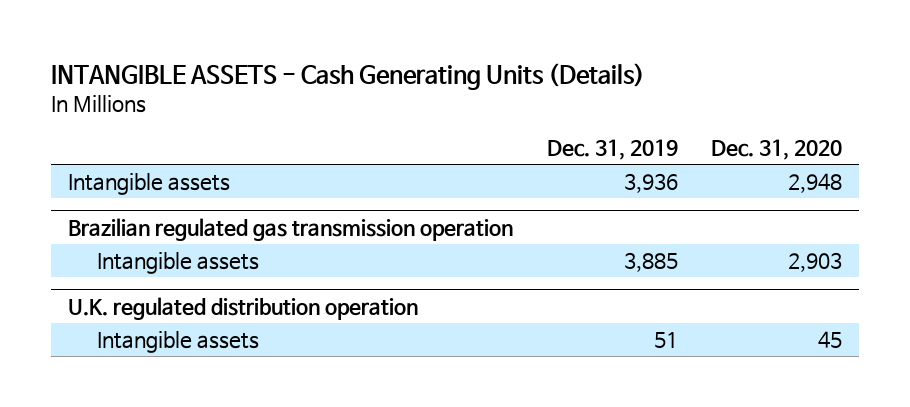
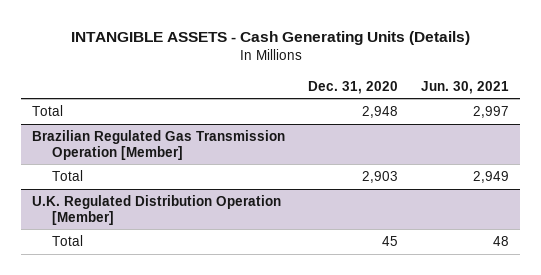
[546,139,678,161] Dec. 31, 2019 -> none
none -> [420,80,509,94] Jun. 30, 2021
[68,172,231,195] Intangible assets -> [32,104,64,116] Total
[68,217,514,241] Brazilian regulated gas transmission operation -> [32,129,286,160] Brazilian Regulated Gas Transmission Operation [Member]
[97,251,260,274] Intangible assets -> [52,169,84,181] Total
[68,296,419,320] U.K. regulated distribution operation -> [32,194,282,225] U.K. Regulated Distribution Operation [Member]
[97,330,260,353] Intangible assets -> [52,234,84,246] Total

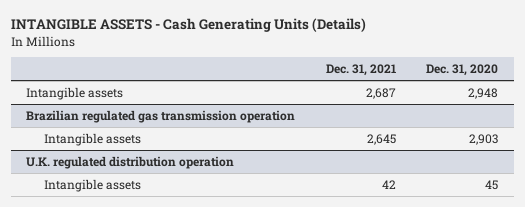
[420,80,509,94] Jun. 30, 2021 -> none
none -> [325,64,396,77] Dec. 31, 2021
[32,104,64,116] Total -> [26,86,124,100] Intangible assets
[32,129,286,160] Brazilian Regulated Gas Transmission Operation [Member] -> [26,109,296,123] Brazilian regulated gas transmission operation
[52,169,84,181] Total -> [43,132,141,146] Intangible assets
[32,194,282,225] U.K. Regulated Distribution Operation [Member] -> [26,155,235,169] U.K. regulated distribution operation
[52,234,84,246] Total -> [43,178,141,192] Intangible assets

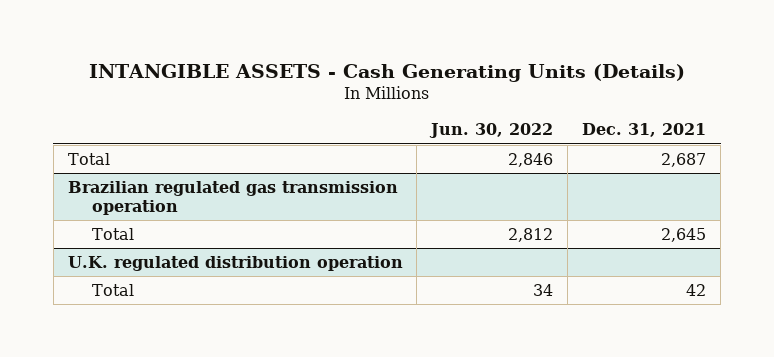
[426,64,499,77] Dec. 31, 2020 -> none
none -> [429,123,554,139] Jun. 30, 2022
[26,86,124,100] Intangible assets -> [67,153,110,166] Total
[43,132,141,146] Intangible assets -> [92,228,135,241] Total
[43,178,141,192] Intangible assets -> [92,284,135,297] Total

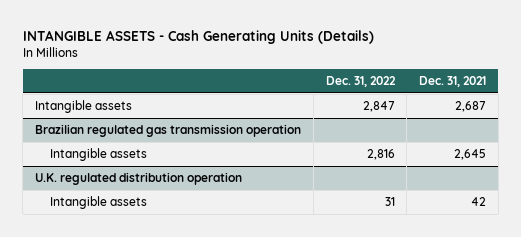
[429,123,554,139] Jun. 30, 2022 -> none
none -> [325,76,396,88] Dec. 31, 2022
[67,153,110,166] Total -> [35,100,133,114] Intangible assets
[92,228,135,241] Total -> [50,148,148,162] Intangible assets
[92,284,135,297] Total -> [50,196,148,210] Intangible assets

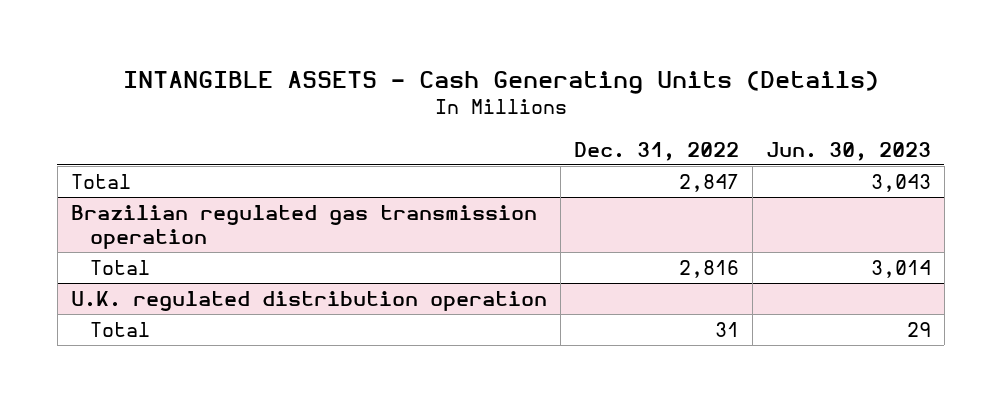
[418,76,486,88] Dec. 31, 2021 -> none
none -> [765,141,931,161] Jun. 30, 2023
[35,100,133,114] Intangible assets -> [70,174,131,190] Total
[50,148,148,162] Intangible assets -> [89,260,150,276] Total
[50,196,148,210] Intangible assets -> [89,322,150,338] Total

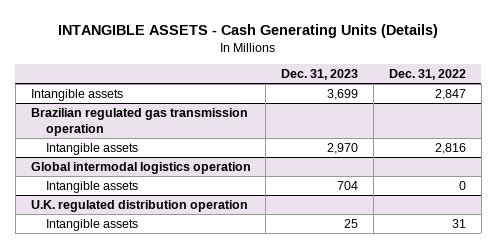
[765,141,931,161] Jun. 30, 2023 -> none
none -> [281,69,359,81] Dec. 31, 2023
[70,174,131,190] Total -> [30,88,123,101] Intangible assets
[89,260,150,276] Total -> [46,142,139,155] Intangible assets
none -> [30,161,251,174] Global intermodal logistics operation
none -> [46,180,139,193] Intangible assets
[89,322,150,338] Total -> [46,218,139,231] Intangible assets

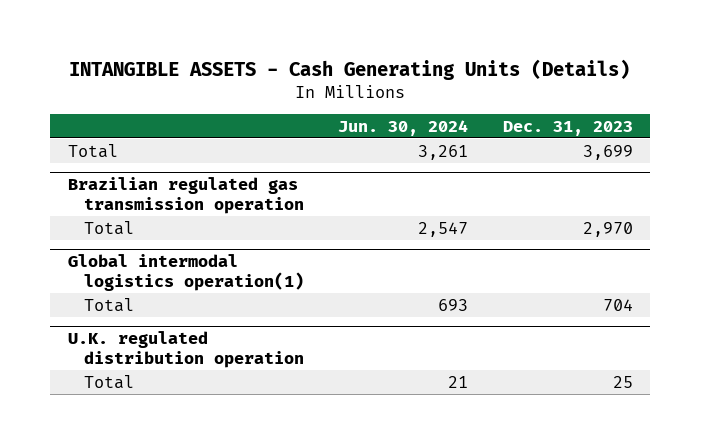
[388,69,466,81] Dec. 31, 2022 -> none
none -> [338,119,469,136] Jun. 30, 2024
[30,88,123,101] Intangible assets -> [67,143,118,158] Total
[46,142,139,155] Intangible assets -> [83,220,134,235] Total
[30,161,251,174] Global intermodal logistics operation -> [67,254,304,291] Global intermodal logistics operation(1)
[46,180,139,193] Intangible assets -> [83,297,134,312] Total
[46,218,139,231] Intangible assets -> [83,374,134,389] Total

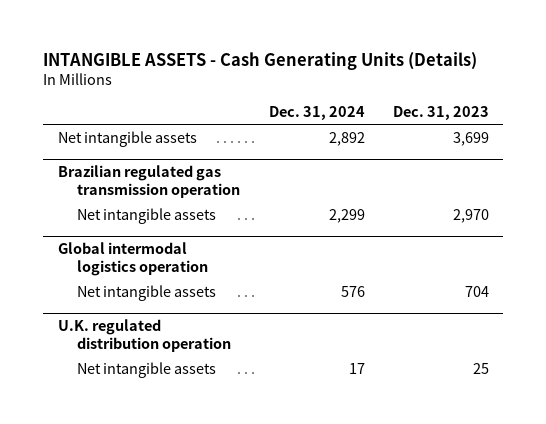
[338,119,469,136] Jun. 30, 2024 -> none
none -> [268,106,365,121] Dec. 31, 2024
[67,143,118,158] Total -> [57,130,197,147] Net intangible assets
[83,220,134,235] Total -> [77,207,217,224] Net intangible assets
[67,254,304,291] Global intermodal logistics operation(1) -> [57,241,209,276] Global intermodal logistics operation
[83,297,134,312] Total -> [77,284,217,301] Net intangible assets
[83,374,134,389] Total -> [77,361,217,378] Net intangible assets

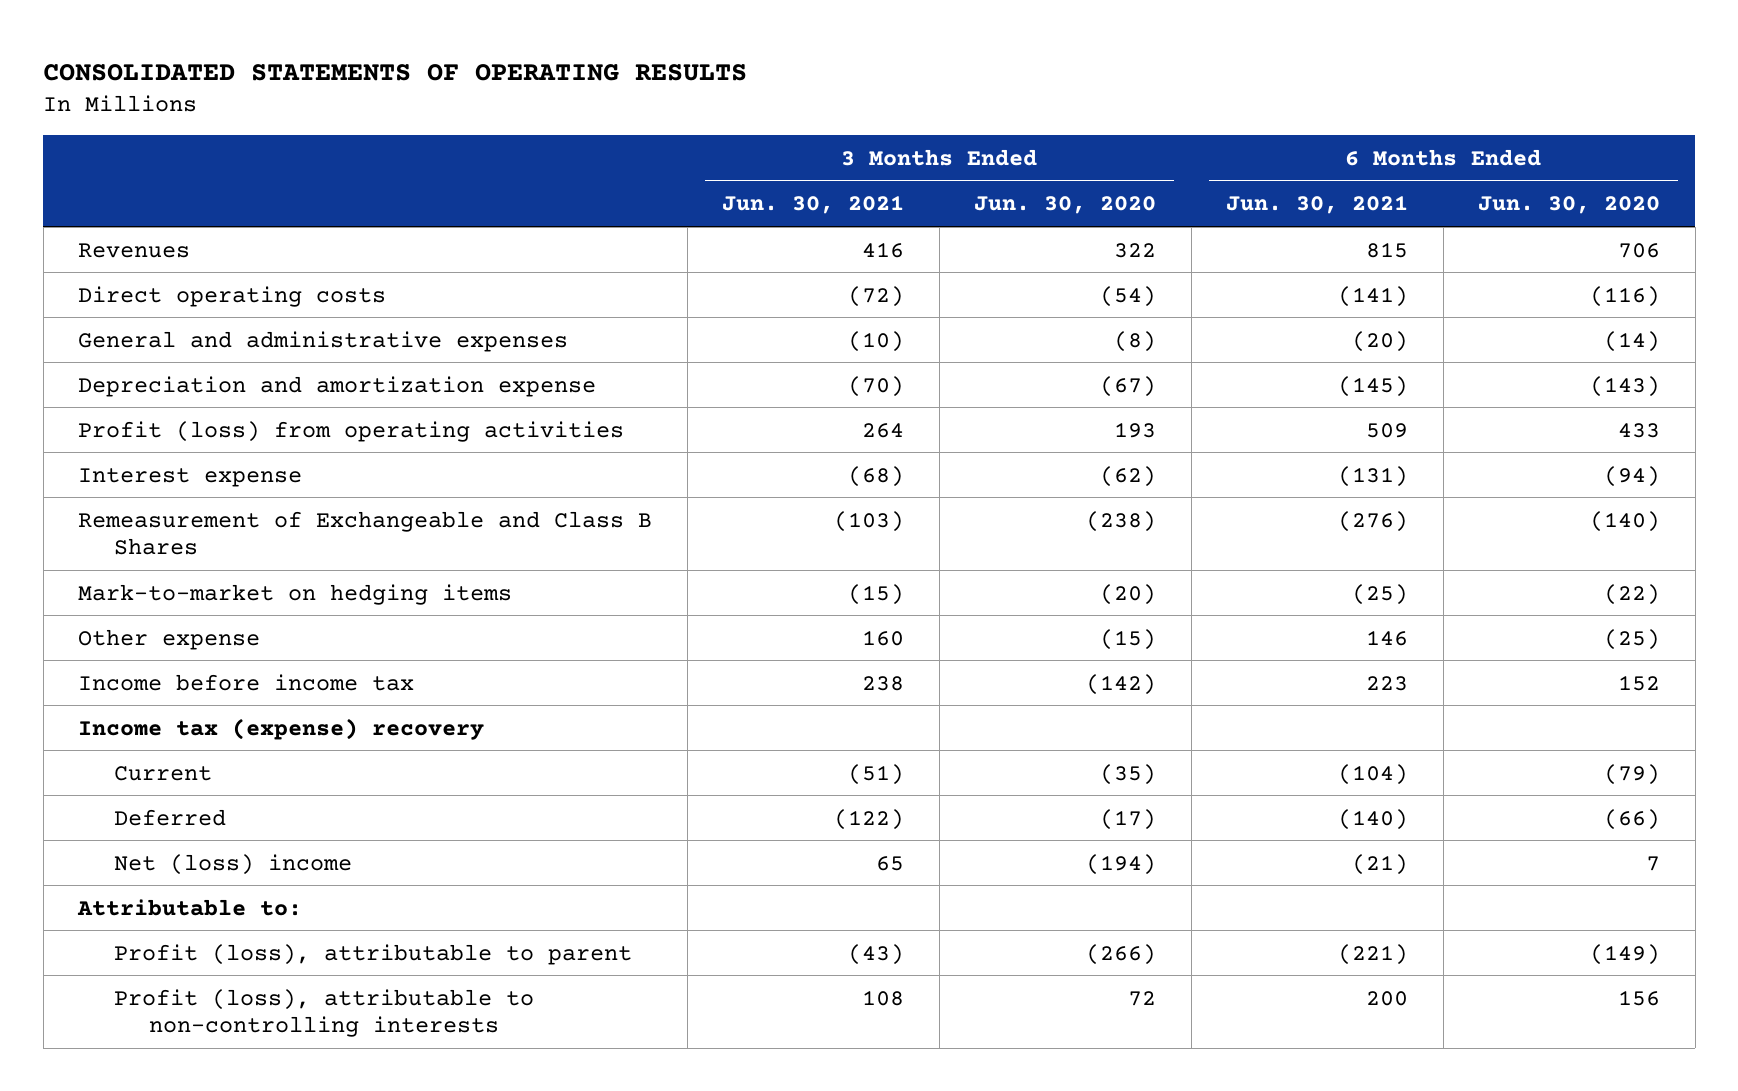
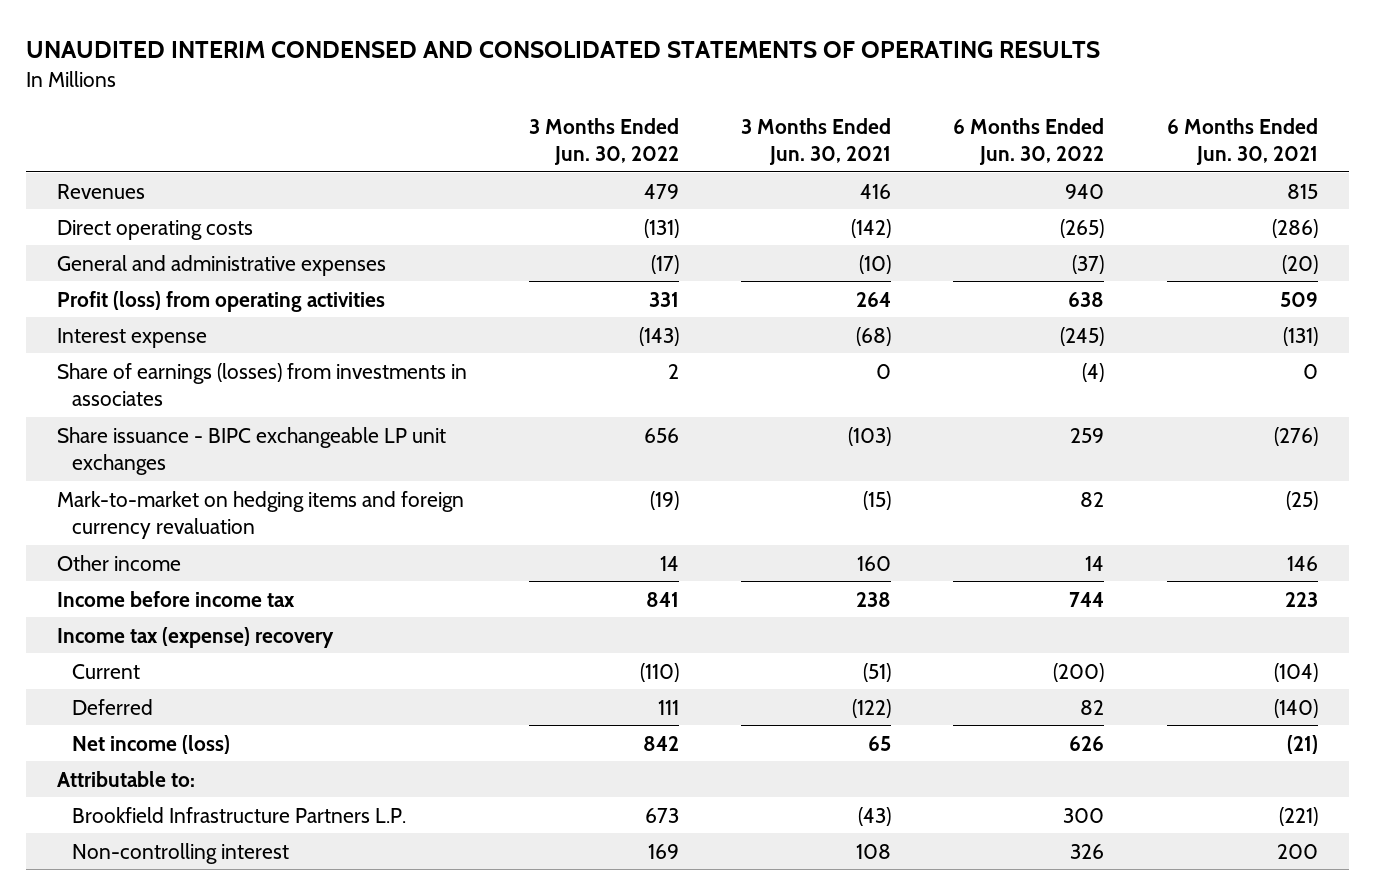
[43,63,748,81] CONSOLIDATED STATEMENTS OF OPERATING RESULTS -> [25,41,1100,59] UNAUDITED INTERIM CONDENSED AND CONSOLIDATED STATEMENTS OF OPERATING RESULTS
[974,196,1157,215] Jun. 30, 2020 -> none
[1478,196,1661,215] Jun. 30, 2020 -> none
none -> [528,117,679,166] 3 Months Ended Jun. 30, 2022
none -> [953,117,1105,166] 6 Months Ended Jun. 30, 2022
[848,285,905,307] (72) -> [851,218,892,238] (142)
[1338,285,1409,307] (141) -> [1271,218,1318,238] (286)
[78,375,597,397] Depreciation and amortization expense -> none
none -> [56,362,467,406] Share of earnings (losses) from investments in associates
[78,510,653,555] Remeasurement of Exchangeable and Class B Shares -> [56,426,446,475] Share issuance - BIPC exchangeable LP unit exchanges
[78,583,513,605] Mark-to-market on hedging items -> [56,490,464,539] Mark-to-market on hedging items and foreign currency revaluation
[78,628,261,650] Other expense -> [56,554,181,571] Other income
[113,853,352,875] Net (loss) income -> [71,734,230,754] Net income (loss)
[113,943,632,965] Profit (loss), attributable to parent -> [71,806,406,823] Brookfield Infrastructure Partners L.P.
[113,988,534,1037] Profit (loss), attributable to non-controlling interests -> [71,842,289,864] Non-controlling interest

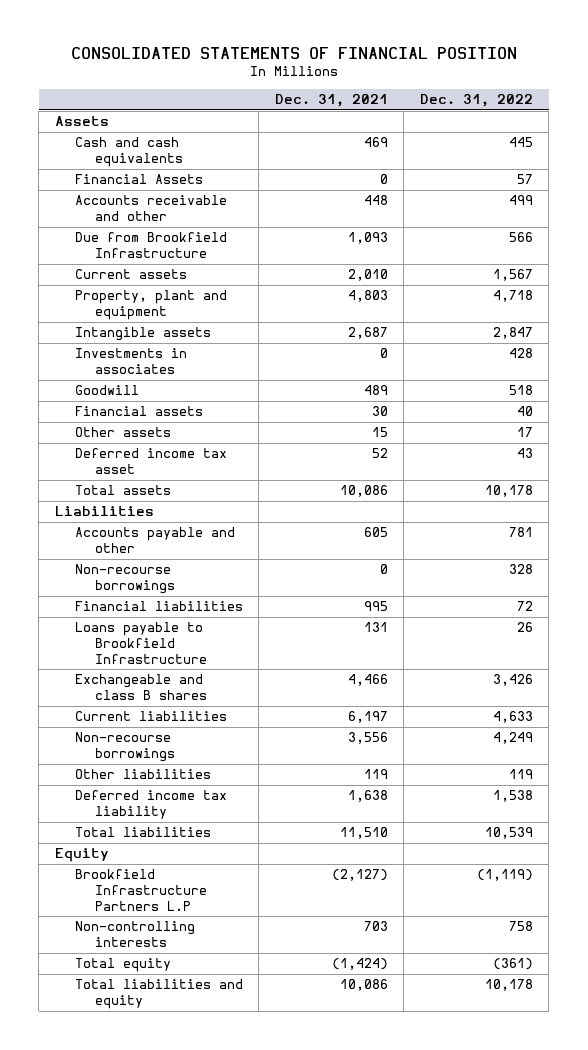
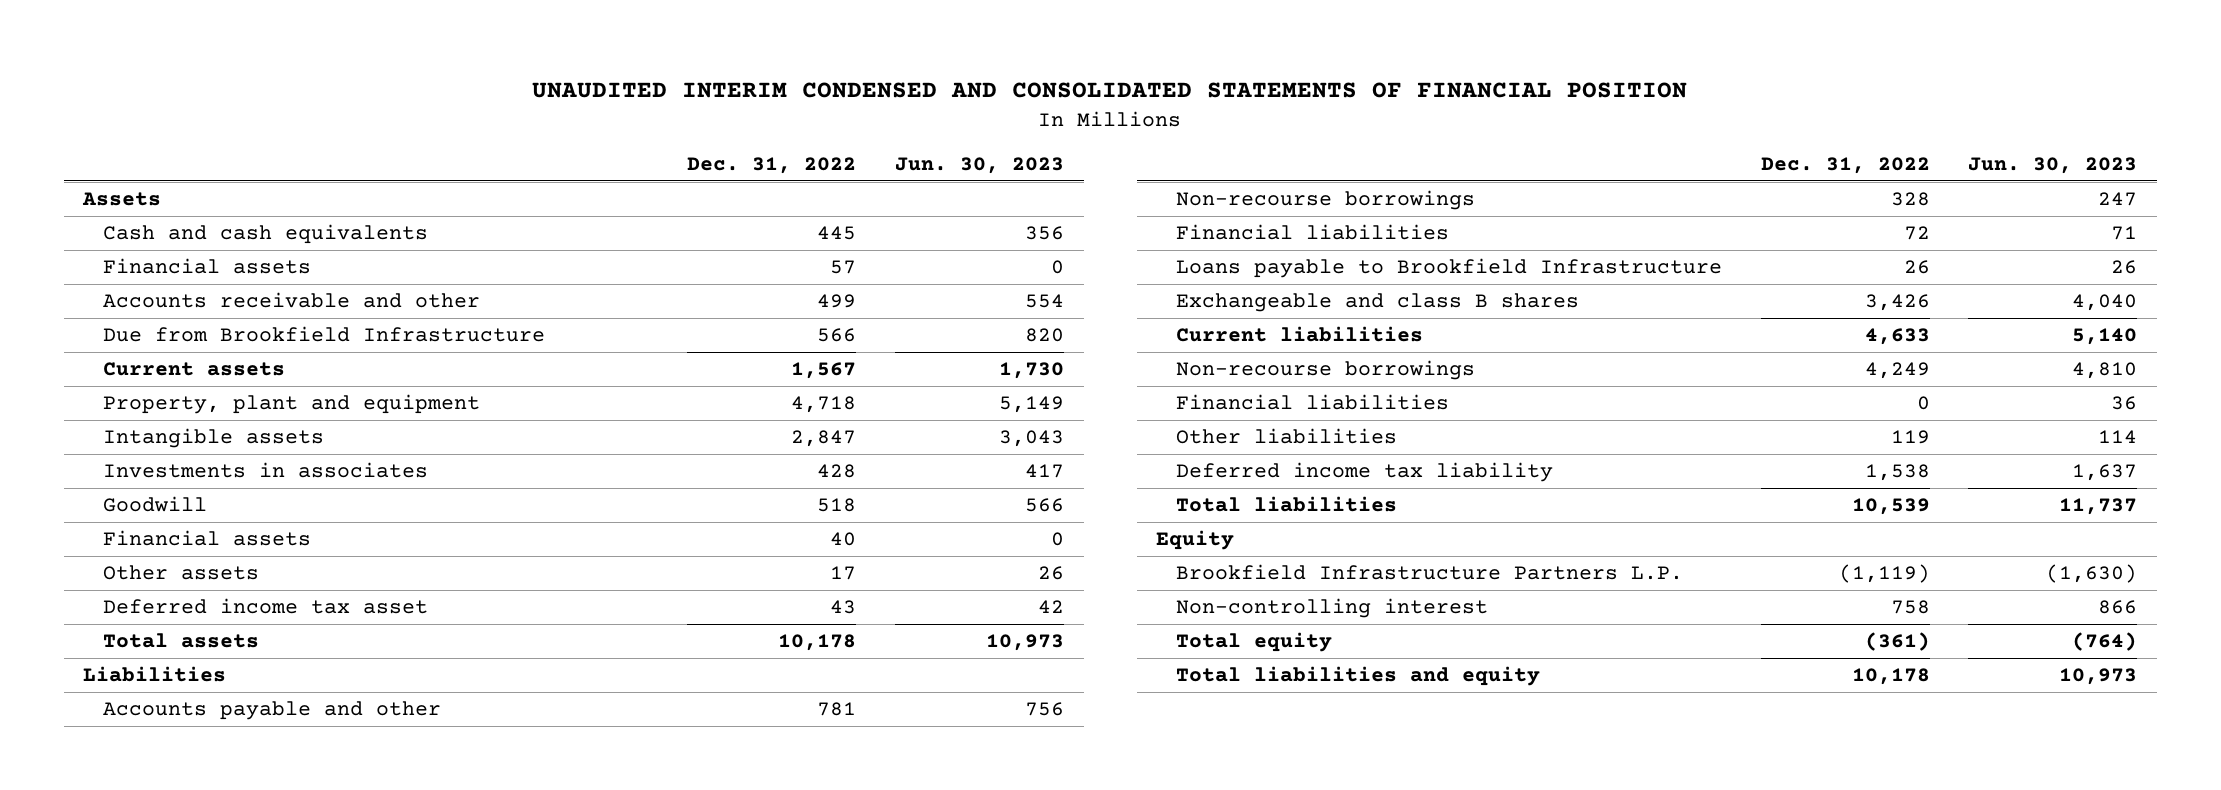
[70,46,517,59] CONSOLIDATED STATEMENTS OF FINANCIAL POSITION -> [532,81,1688,98] UNAUDITED INTERIM CONDENSED AND CONSOLIDATED STATEMENTS OF FINANCIAL POSITION
[274,94,388,108] Dec. 31, 2021 -> none
none -> [895,157,1065,175] Jun. 30, 2023
[74,174,203,185] Financial Assets -> [102,257,311,274] Financial assets
none -> [1175,393,1449,410] Financial liabilities
[74,869,208,911] Brookfield Infrastructure Partners L.P -> [1175,563,1683,580] Brookfield Infrastructure Partners L.P.
[74,921,195,948] Non-controlling interests -> [1175,597,1488,618] Non-controlling interest

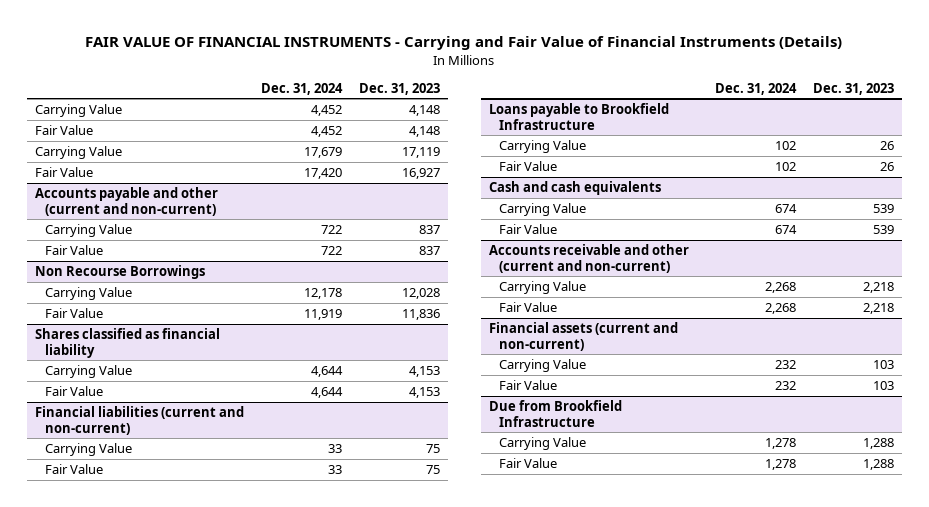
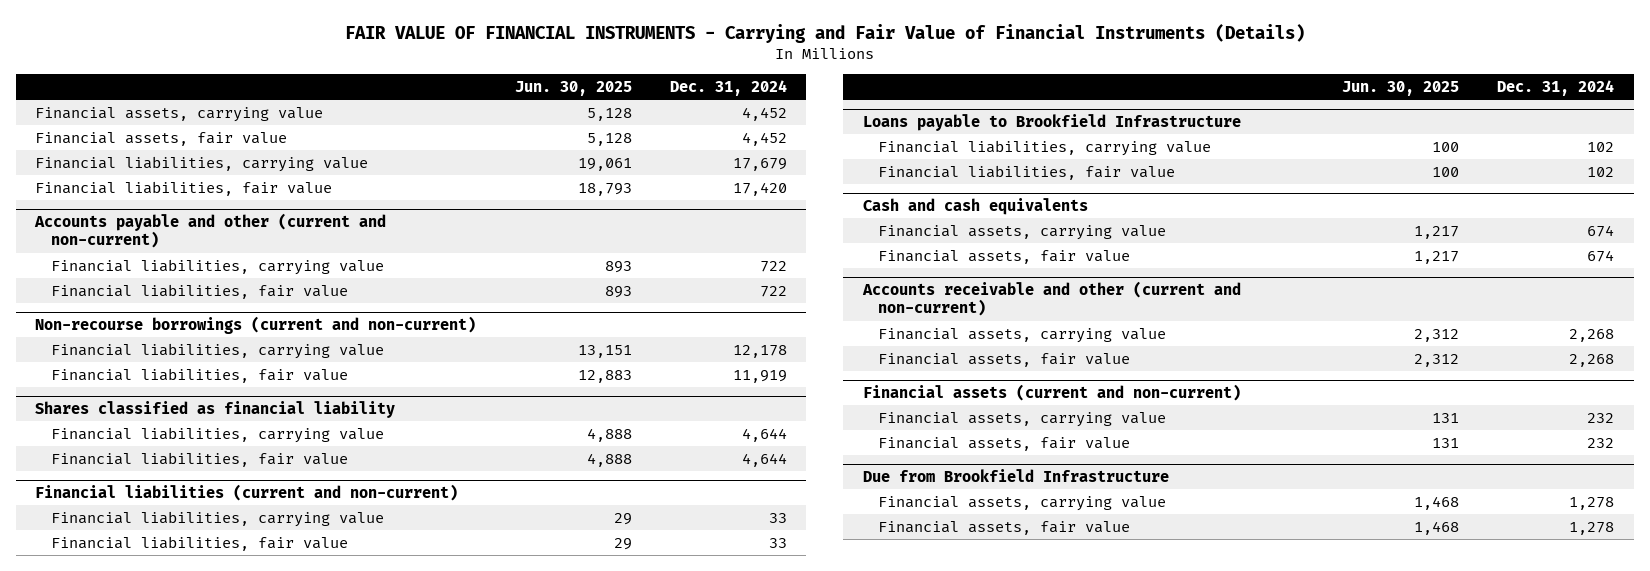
[358,82,440,95] Dec. 31, 2023 -> none
none -> [514,80,632,96] Jun. 30, 2025
[35,104,123,118] Carrying Value -> [35,106,324,122] Financial assets, carrying value
[35,125,94,136] Fair Value -> [35,131,288,146] Financial assets, fair value
[35,146,123,160] Carrying Value -> [35,155,369,172] Financial liabilities, carrying value
[35,167,94,178] Fair Value -> [35,180,333,196] Financial liabilities, fair value
[44,224,132,238] Carrying Value -> [50,258,384,275] Financial liabilities, carrying value
[44,245,103,256] Fair Value -> [50,283,348,299] Financial liabilities, fair value
[35,265,206,280] Non Recourse Borrowings -> [35,315,477,334] Non-recourse borrowings (current and non-current)
[44,287,132,301] Carrying Value -> [50,342,384,359] Financial liabilities, carrying value
[44,308,103,319] Fair Value -> [50,367,348,383] Financial liabilities, fair value
[44,365,132,379] Carrying Value -> [50,426,384,443] Financial liabilities, carrying value
[44,386,103,397] Fair Value -> [50,451,348,467] Financial liabilities, fair value
[44,443,132,457] Carrying Value -> [50,510,384,527] Financial liabilities, carrying value
[44,464,103,475] Fair Value -> [50,535,348,551] Financial liabilities, fair value
[498,140,586,154] Carrying Value -> [878,139,1212,156] Financial liabilities, carrying value
[498,161,557,172] Fair Value -> [878,164,1176,180] Financial liabilities, fair value
[498,203,586,217] Carrying Value -> [878,224,1167,240] Financial assets, carrying value
[498,224,557,235] Fair Value -> [878,249,1131,264] Financial assets, fair value
[498,281,586,295] Carrying Value -> [878,327,1167,343] Financial assets, carrying value
[498,302,557,313] Fair Value -> [878,352,1131,367] Financial assets, fair value
[498,359,586,373] Carrying Value -> [878,411,1167,427] Financial assets, carrying value
[498,380,557,391] Fair Value -> [878,436,1131,451] Financial assets, fair value
[498,437,586,451] Carrying Value -> [878,495,1167,511] Financial assets, carrying value
[498,458,557,469] Fair Value -> [878,520,1131,535] Financial assets, fair value

